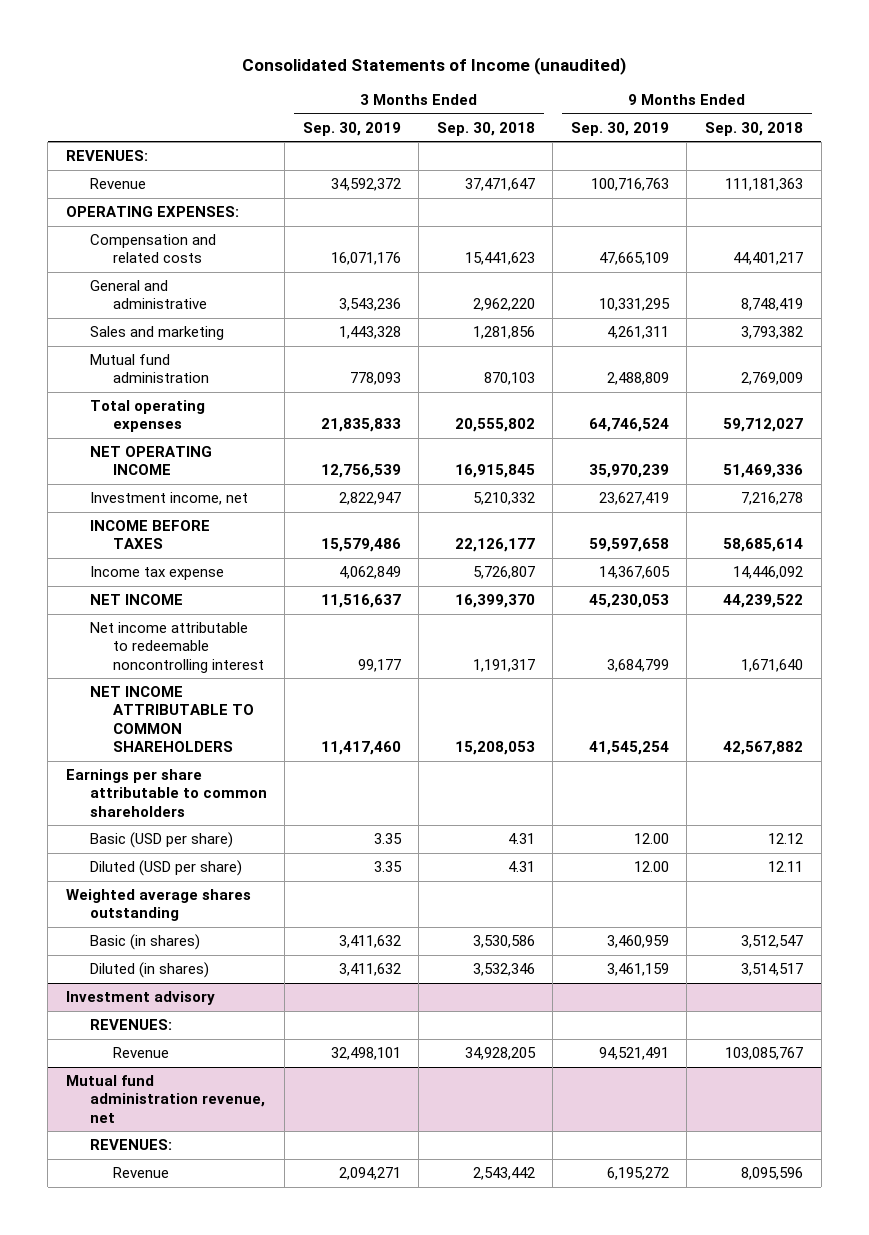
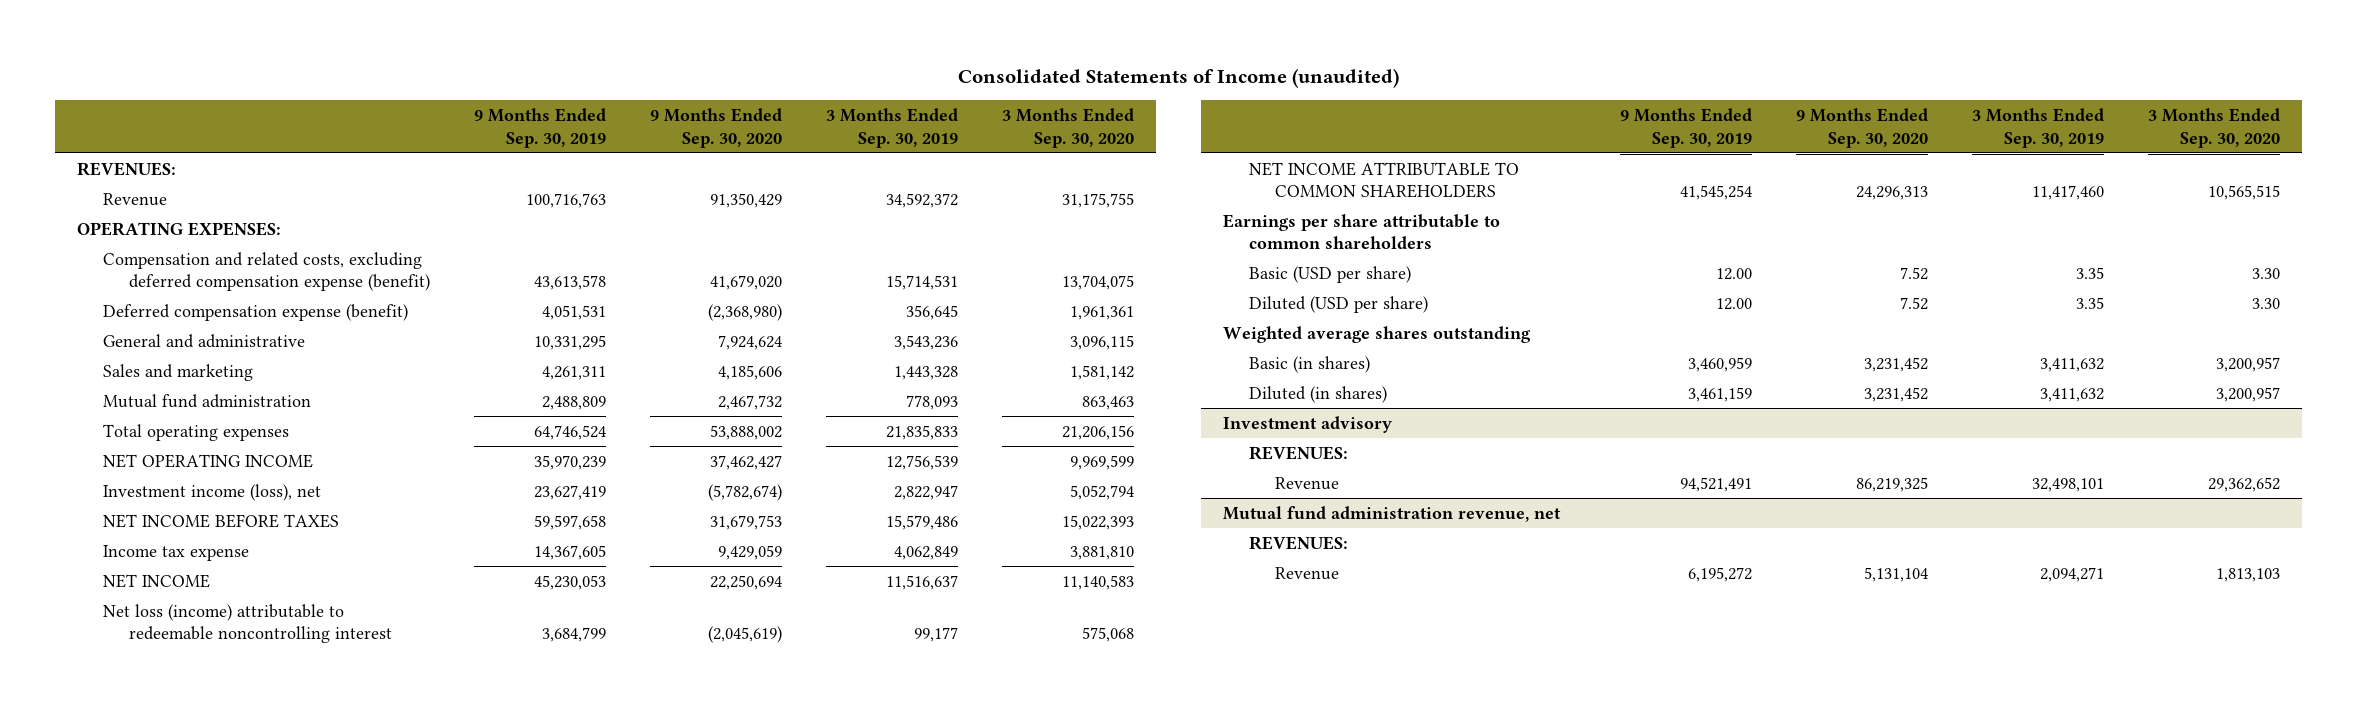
[436,121,535,136] Sep. 30, 2018 -> none
[705,121,804,136] Sep. 30, 2018 -> none
none -> [650,108,783,148] 9 Months Ended Sep. 30, 2020
none -> [1002,108,1135,148] 3 Months Ended Sep. 30, 2020
[89,234,216,264] Compensation and related costs -> [103,251,431,292] Compensation and related costs, excluding deferred compensation expense (benefit)
[330,252,401,266] 16,071,176 -> [886,275,959,291] 15,714,531
[598,252,669,266] 47,665,109 -> [534,275,607,291] 43,613,578
none -> [103,303,409,321] Deferred compensation expense (benefit)
[89,492,248,506] Investment income, net -> [103,483,322,501] Investment income (loss), net
[89,520,210,550] INCOME BEFORE TAXES -> [103,513,340,528] NET INCOME BEFORE TAXES
[89,622,265,673] Net income attributable to redeemable noncontrolling interest -> [103,603,393,644] Net loss (income) attributable to redeemable noncontrolling interest

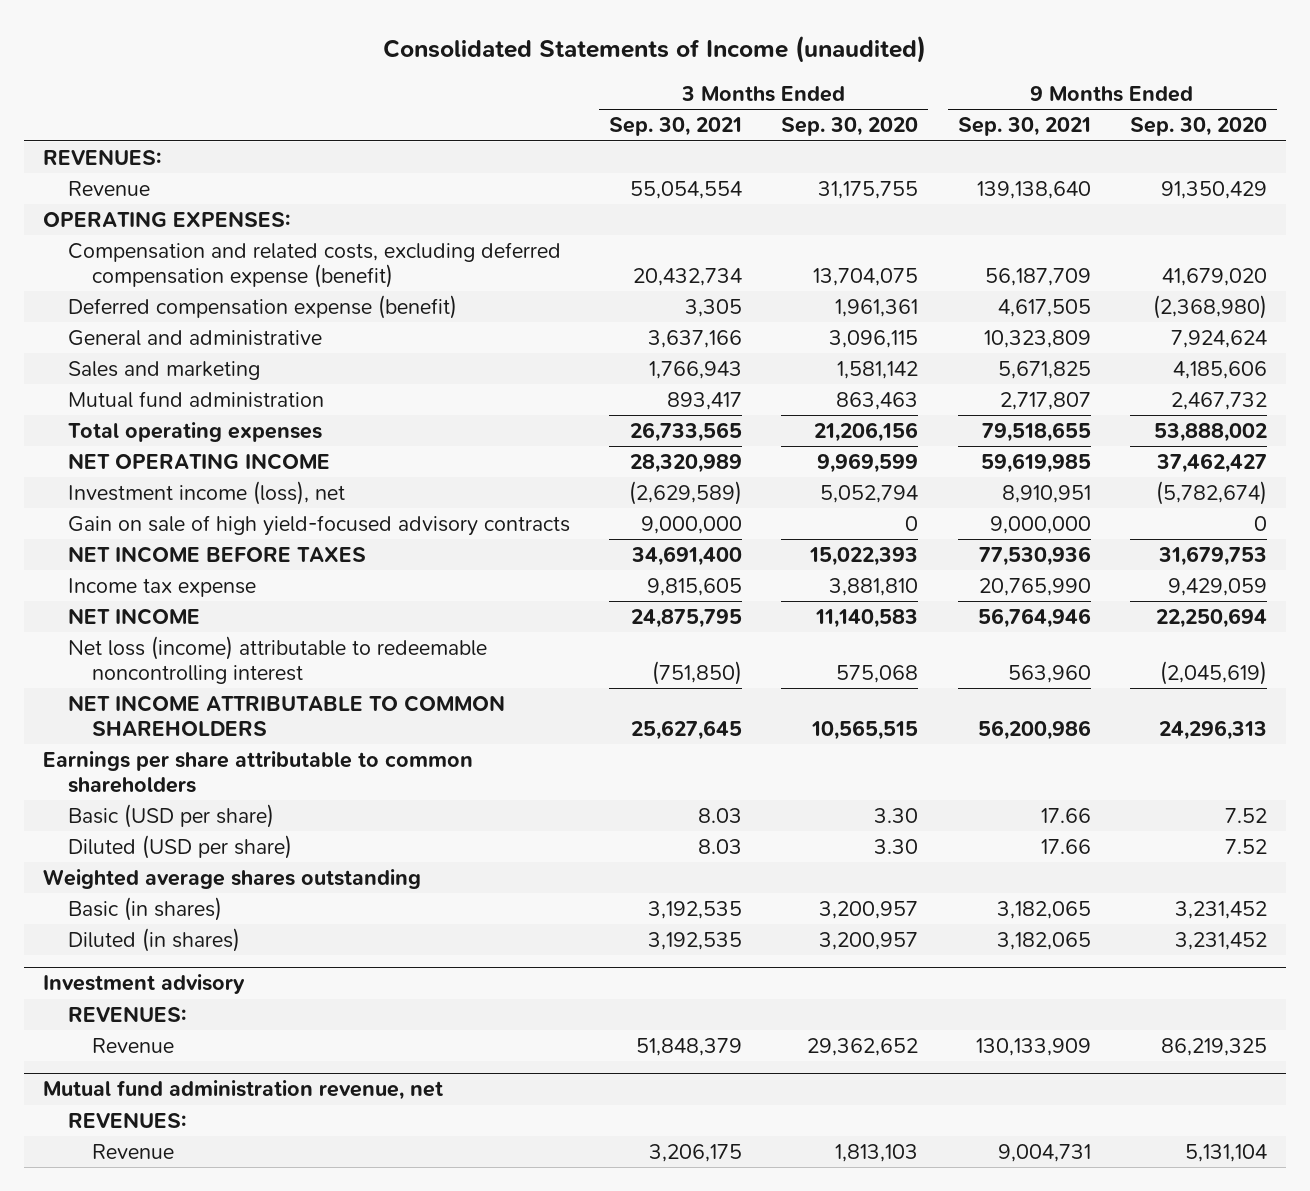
[474,108,607,148] 9 Months Ended Sep. 30, 2019 -> none
[826,108,959,148] 3 Months Ended Sep. 30, 2019 -> none
none -> [609,117,743,137] Sep. 30, 2021
none -> [957,117,1091,137] Sep. 30, 2021
none -> [67,514,570,536] Gain on sale of high yield-focused advisory contracts

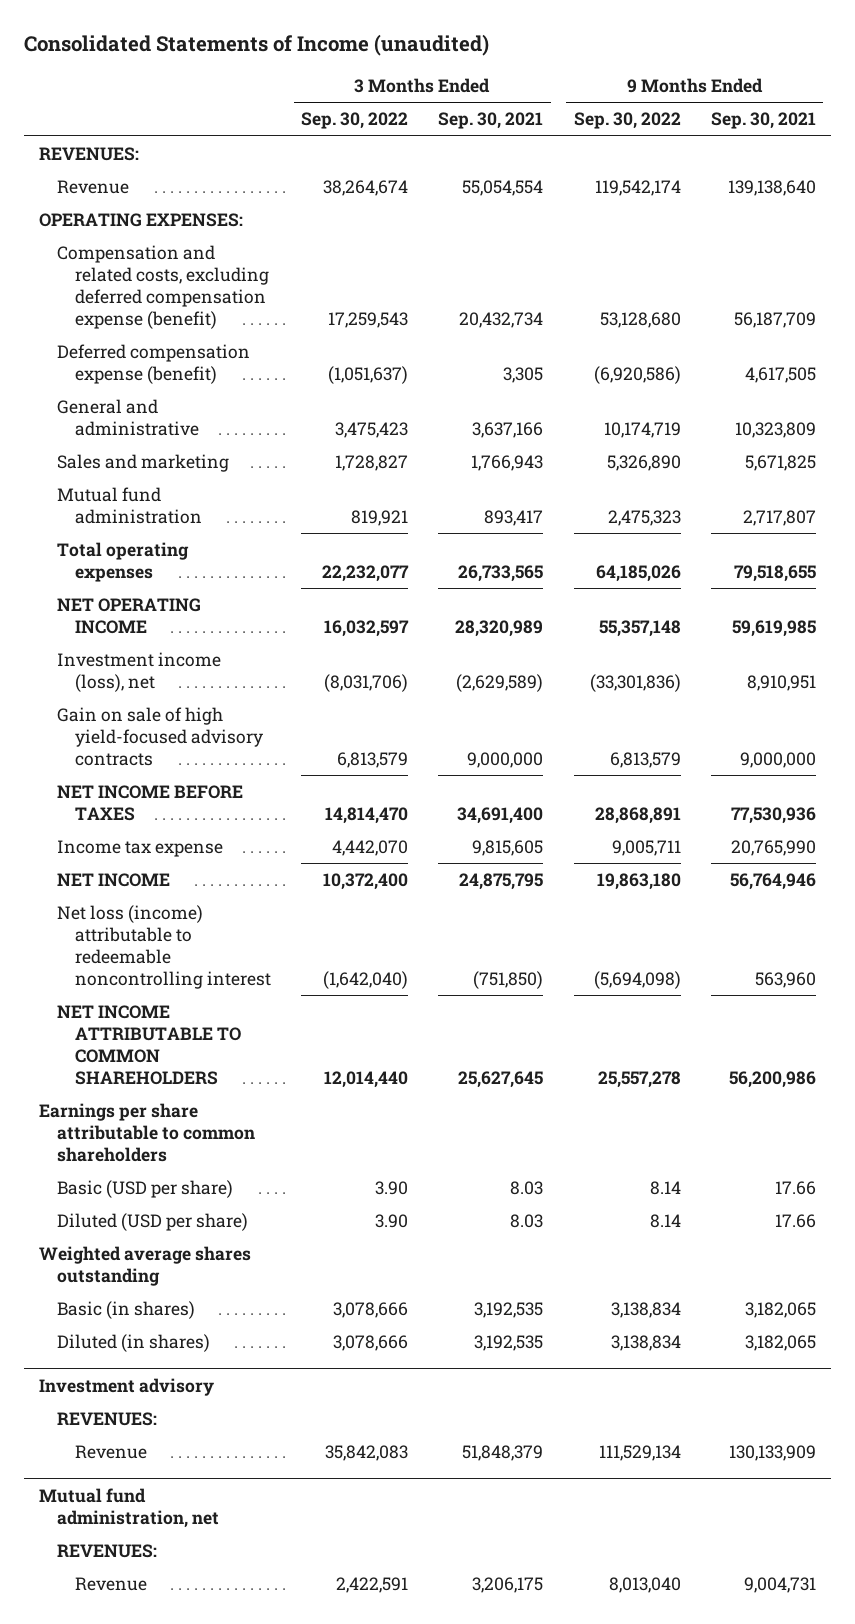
[781,117,919,137] Sep. 30, 2020 -> none
[1129,117,1267,137] Sep. 30, 2020 -> none
none -> [301,112,409,130] Sep. 30, 2022
none -> [573,112,681,130] Sep. 30, 2022
[43,1080,444,1101] Mutual fund administration revenue, net -> [38,1488,219,1528] Mutual fund administration, net

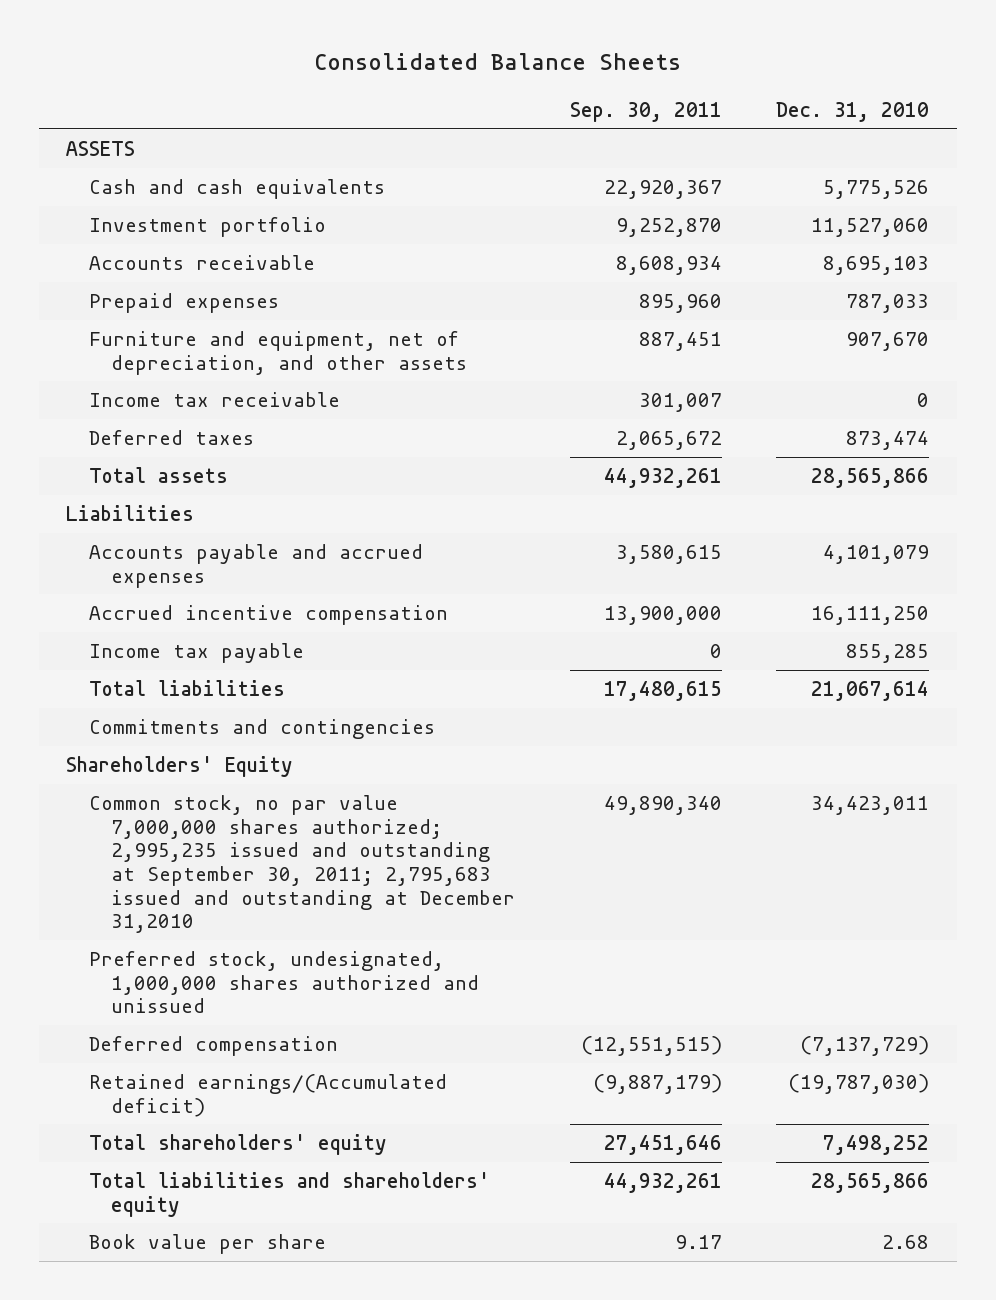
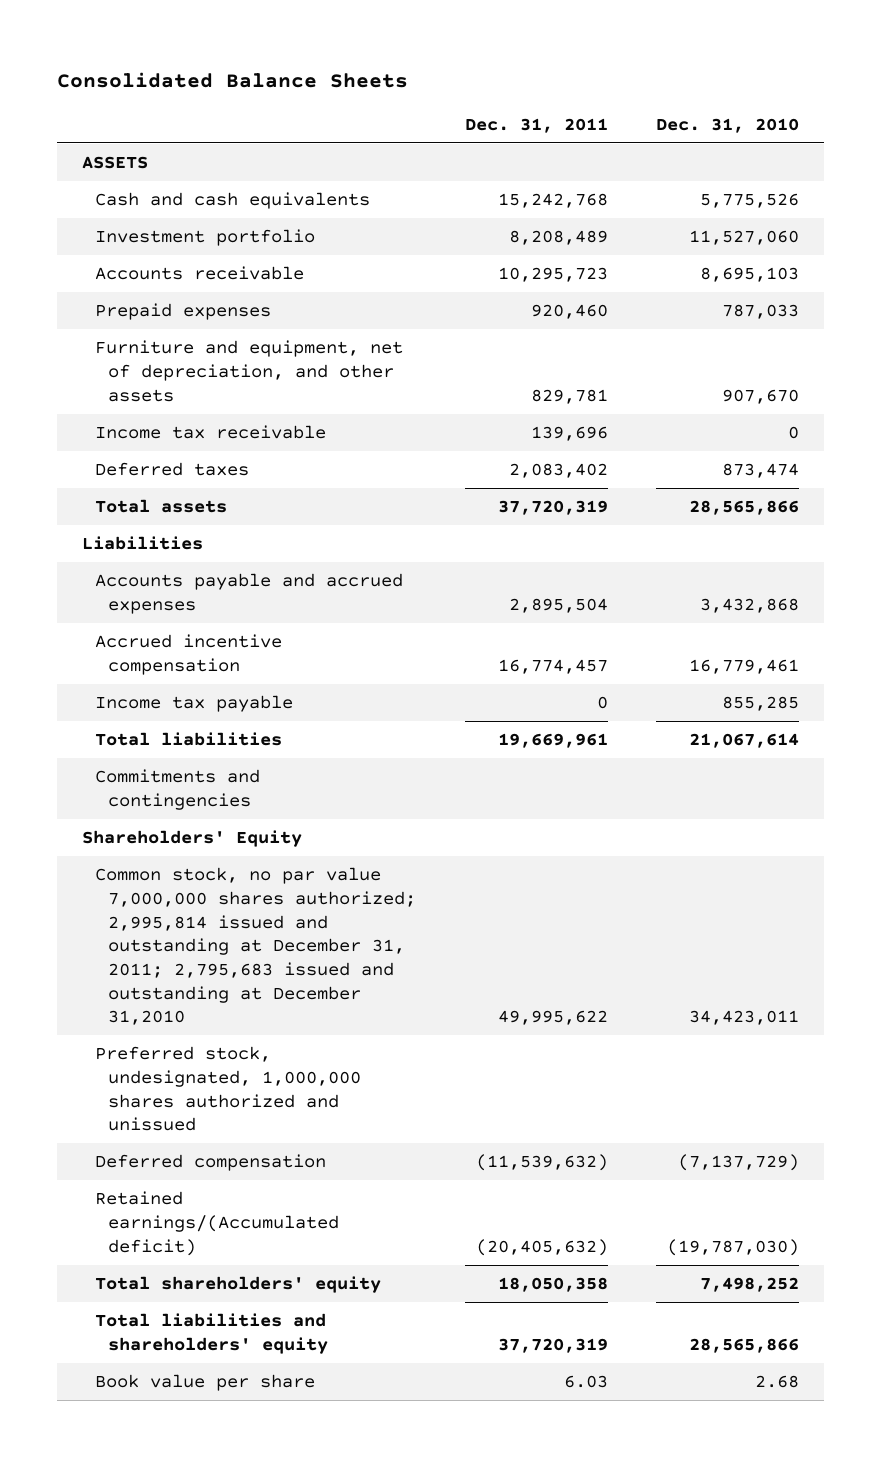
[569,101,722,122] Sep. 30, 2011 -> none
none -> [464,117,608,133] Dec. 31, 2011
[823,544,930,564] 4,101,079 -> [700,597,800,613] 3,432,868
[811,605,930,625] 16,111,250 -> [689,658,800,674] 16,779,461
[88,794,515,934] Common stock, no par value 7,000,000 shares authorized; 2,995,235 issued and outstanding at September 30, 2011; 2,795,683 issued and outstanding at December 31,2010 -> [94,867,417,1026] Common stock, no par value 7,000,000 shares authorized; 2,995,814 issued and outstanding at December 31, 2011; 2,795,683 issued and outstanding at December 31,2010

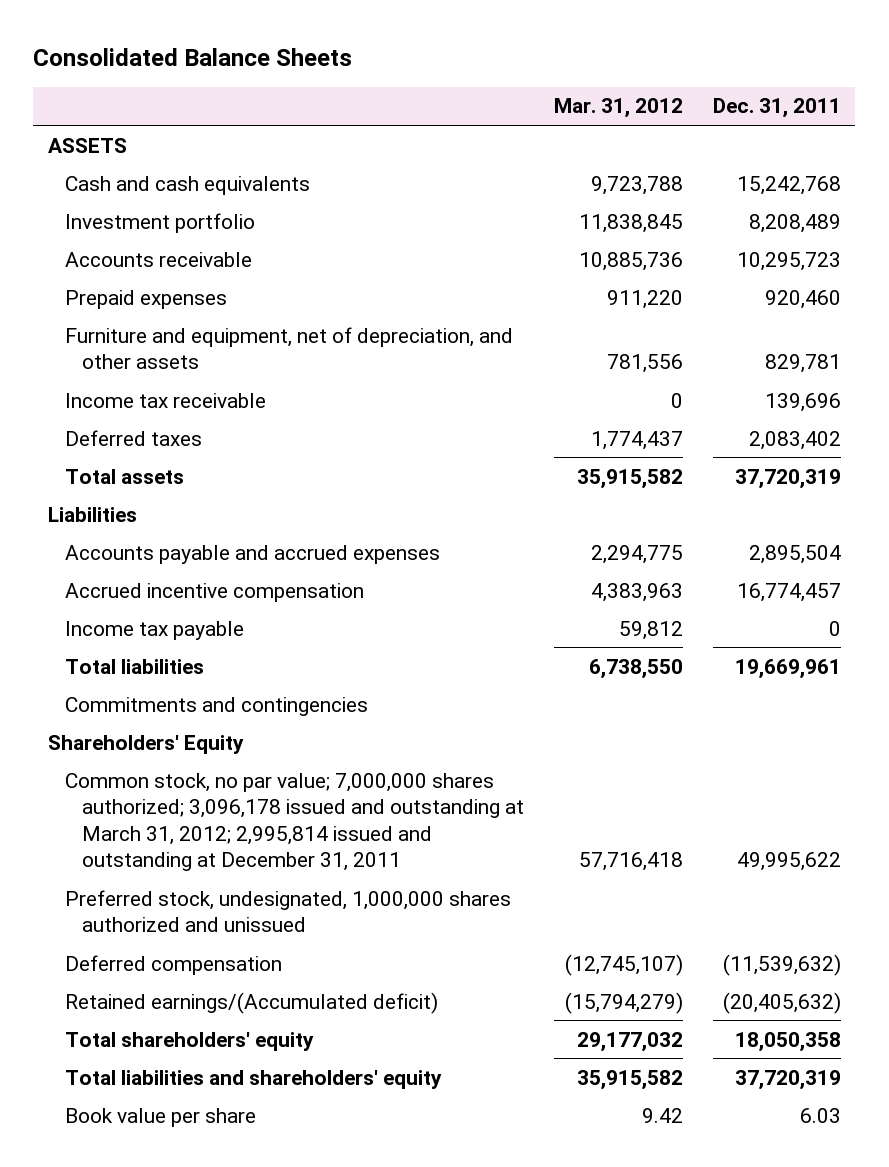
[656,117,800,133] Dec. 31, 2010 -> none
none -> [553,98,683,119] Mar. 31, 2012
[94,867,417,1026] Common stock, no par value 7,000,000 shares authorized; 2,995,814 issued and outstanding at December 31, 2011; 2,795,683 issued and outstanding at December 31,2010 -> [65,772,525,872] Common stock, no par value; 7,000,000 shares authorized; 3,096,178 issued and outstanding at March 31, 2012; 2,995,814 issued and outstanding at December 31, 2011

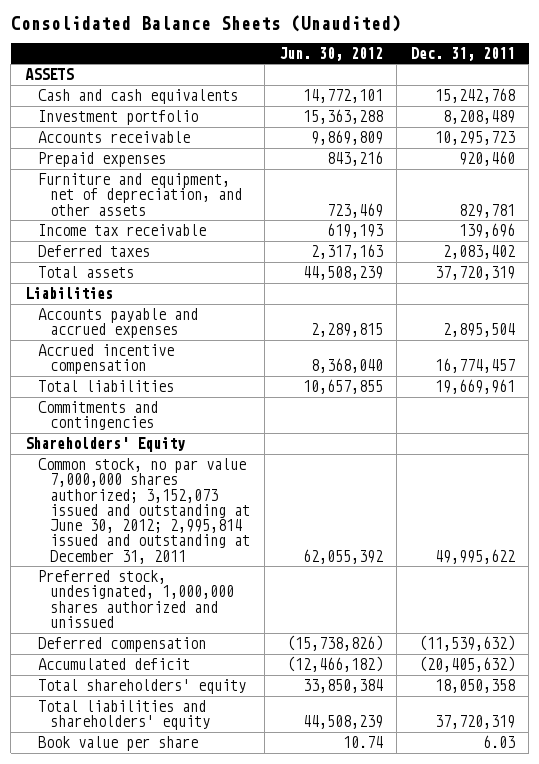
[33,47,353,66] Consolidated Balance Sheets -> [10,14,401,32] Consolidated Balance Sheets (Unaudited)
[553,98,683,119] Mar. 31, 2012 -> none
none -> [278,46,383,61] Jun. 30, 2012
[65,620,245,640] Income tax payable -> none
[65,772,525,872] Common stock, no par value; 7,000,000 shares authorized; 3,096,178 issued and outstanding at March 31, 2012; 2,995,814 issued and outstanding at December 31, 2011 -> [37,458,251,564] Common stock, no par value 7,000,000 shares authorized; 3,152,073 issued and outstanding at June 30, 2012; 2,995,814 issued and outstanding at December 31, 2011
[65,991,439,1014] Retained earnings/(Accumulated deficit) -> [37,658,190,671] Accumulated deficit

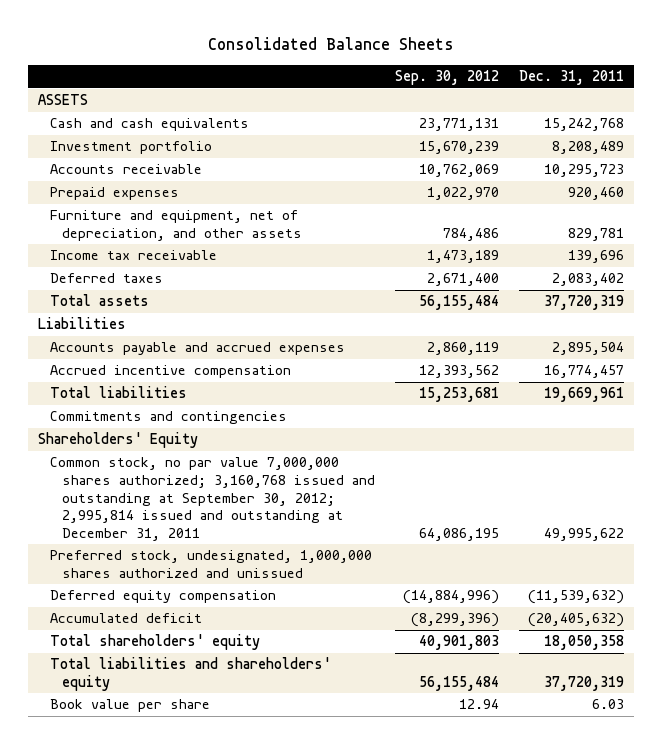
[10,14,401,32] Consolidated Balance Sheets (Unaudited) -> [207,37,454,51] Consolidated Balance Sheets
[278,46,383,61] Jun. 30, 2012 -> none
none -> [395,70,500,86] Sep. 30, 2012
[37,458,251,564] Common stock, no par value 7,000,000 shares authorized; 3,152,073 issued and outstanding at June 30, 2012; 2,995,814 issued and outstanding at December 31, 2011 -> [50,457,376,541] Common stock, no par value 7,000,000 shares authorized; 3,160,768 issued and outstanding at September 30, 2012; 2,995,814 issued and outstanding at December 31, 2011
[37,637,206,653] Deferred compensation -> [50,590,277,604] Deferred equity compensation

